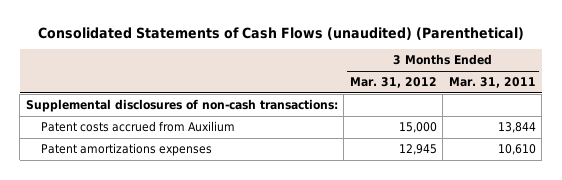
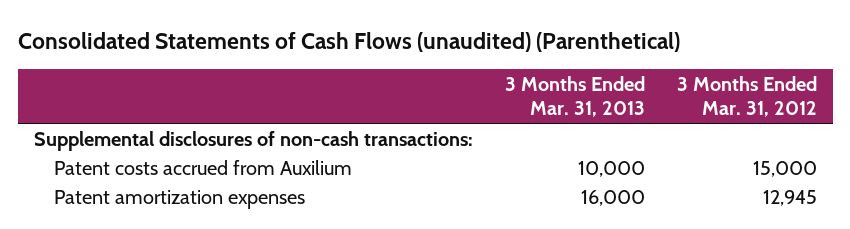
[448,77,536,89] Mar. 31, 2011 -> none
none -> [504,75,645,118] 3 Months Ended Mar. 31, 2013
[40,143,212,157] Patent amortizations expenses -> [53,189,305,209] Patent amortization expenses

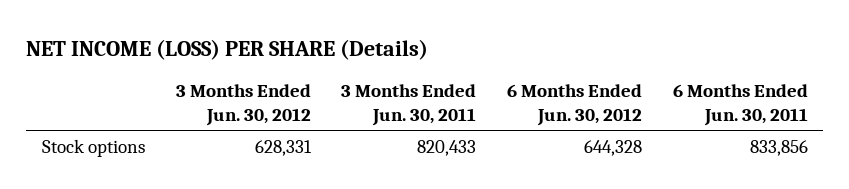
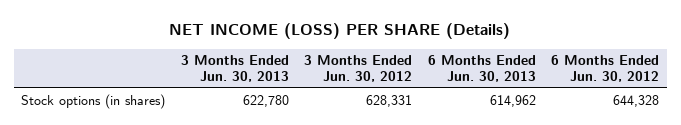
[341,83,477,126] 3 Months Ended Jun. 30, 2011 -> none
[672,83,808,126] 6 Months Ended Jun. 30, 2011 -> none
none -> [180,55,289,83] 3 Months Ended Jun. 30, 2013
none -> [427,55,536,83] 6 Months Ended Jun. 30, 2013
[41,139,145,158] Stock options -> [21,94,166,110] Stock options (in shares)

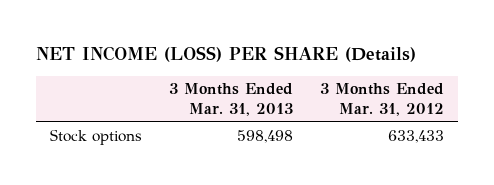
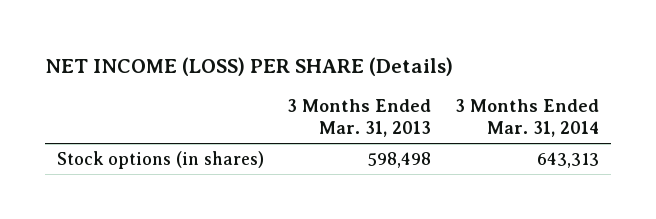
[320,83,445,117] 3 Months Ended Mar. 31, 2012 -> none
none -> [455,99,600,138] 3 Months Ended Mar. 31, 2014
[50,129,143,146] Stock options -> [56,151,264,170] Stock options (in shares)

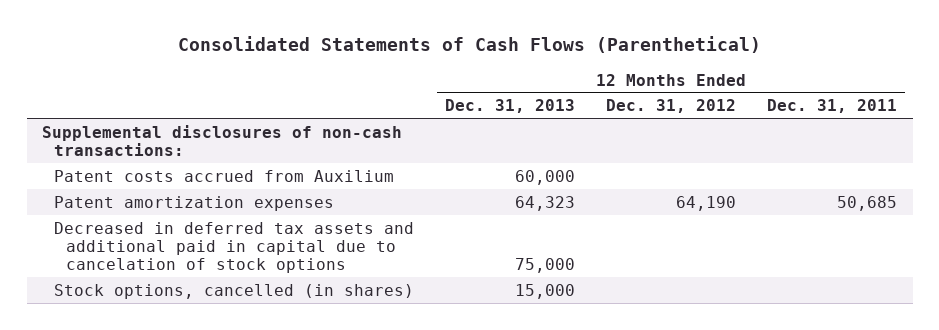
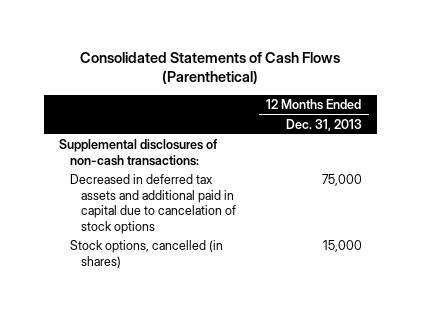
[606,99,737,114] Dec. 31, 2012 -> none
[767,99,898,114] Dec. 31, 2011 -> none
[53,169,394,182] Patent costs accrued from Auxilium -> none
[53,195,334,211] Patent amortization expenses -> none

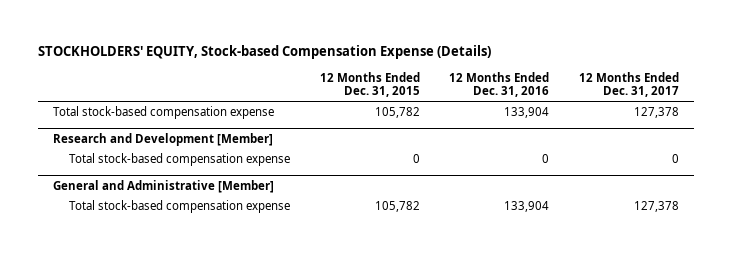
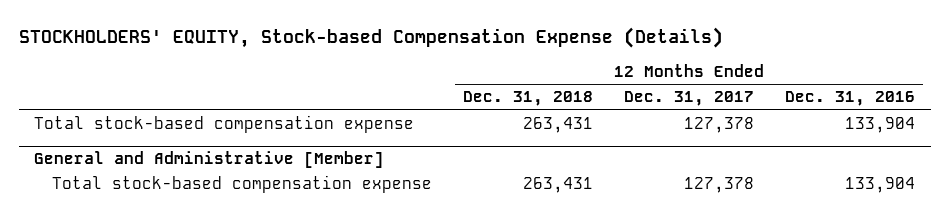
[319,71,420,98] 12 Months Ended Dec. 31, 2015 -> none
none -> [463,91,594,107] Dec. 31, 2018
[53,132,274,146] Research and Development [Member] -> none
[69,153,291,167] Total stock-based compensation expense -> none

